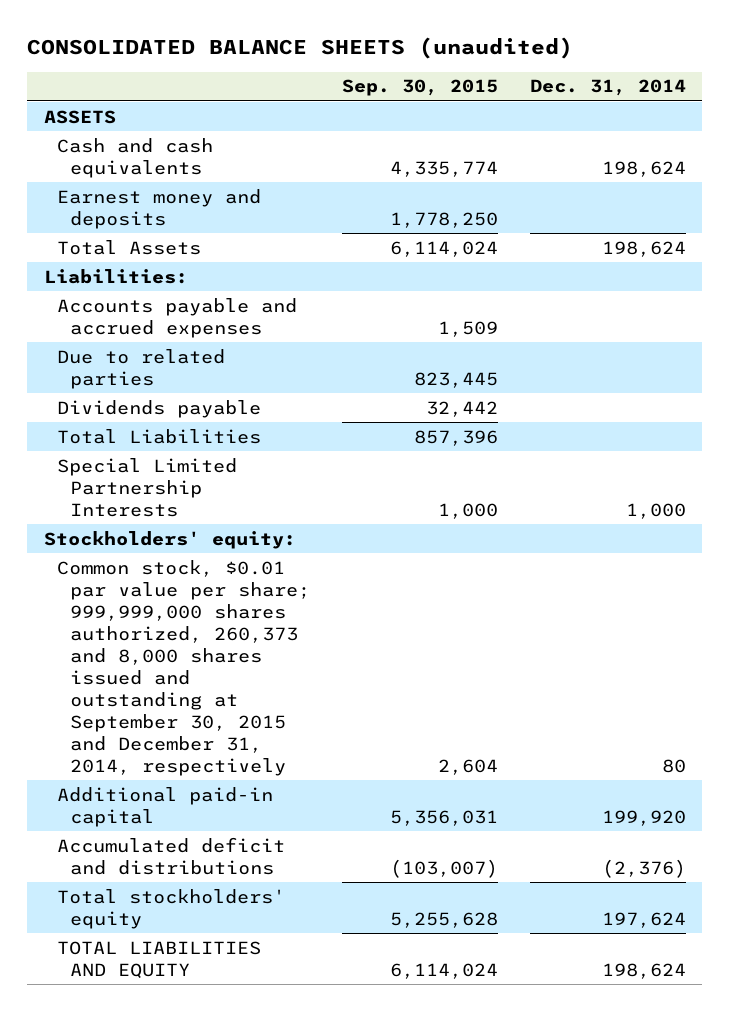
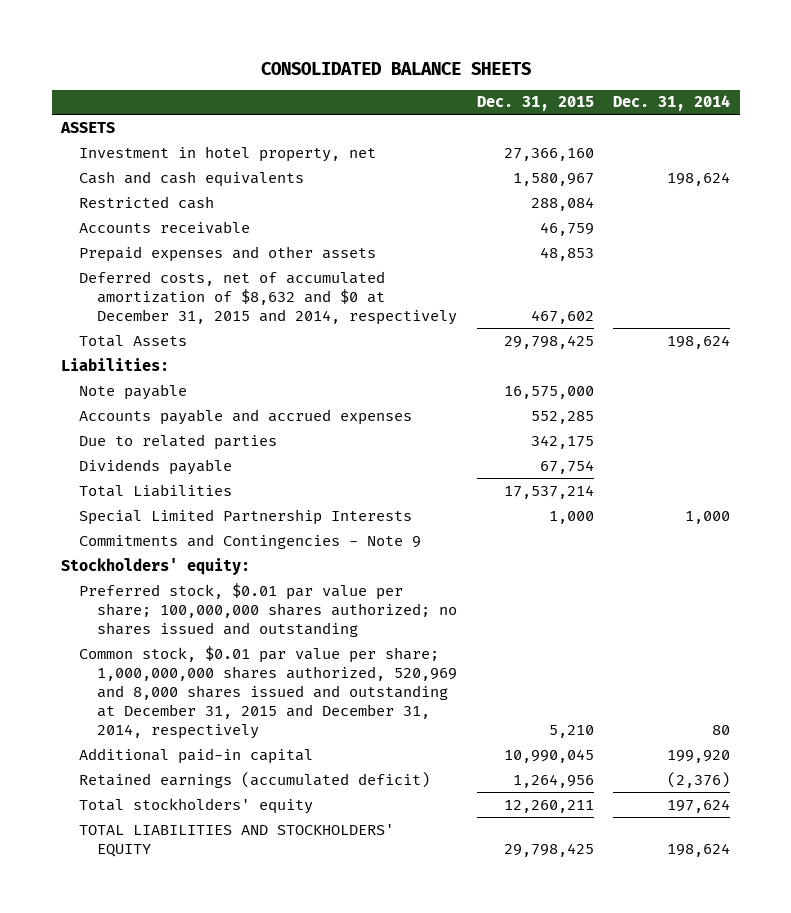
[27,37,574,60] CONSOLIDATED BALANCE SHEETS (unaudited) -> [260,61,531,75] CONSOLIDATED BALANCE SHEETS
[341,79,498,97] Sep. 30, 2015 -> none
none -> [476,96,594,112] Dec. 31, 2015
none -> [79,145,377,162] Investment in hotel property, net
[56,188,261,229] Earnest money and deposits -> none
none -> [79,195,215,209] Restricted cash
none -> [79,220,251,234] Accounts receivable
none -> [79,245,377,262] Prepaid expenses and other assets
none -> [79,270,458,325] Deferred costs, net of accumulated amortization of $8,632 and $0 at December 31, 2015 and 2014, respectively
none -> [79,383,188,400] Note payable
none -> [79,533,422,549] Commitments and Contingencies - Note 9
none -> [79,582,458,637] Preferred stock, $0.01 par value per share; 100,000,000 shares authorized; no shares issued and outstanding
[56,559,310,776] Common stock, $0.01 par value per share; 999,999,000 shares authorized, 260,373 and 8,000 shares issued and outstanding at September 30, 2015 and December 31, 2014, respectively -> [79,645,458,740] Common stock, $0.01 par value per share; 1,000,000,000 shares authorized, 520,969 and 8,000 shares issued and outstanding at December 31, 2015 and December 31, 2014, respectively
[56,836,285,875] Accumulated deficit and distributions -> [79,771,431,788] Retained earnings (accumulated deficit)
[56,940,261,979] TOTAL LIABILITIES AND EQUITY -> [79,823,395,857] TOTAL LIABILITIES AND STOCKHOLDERS' EQUITY

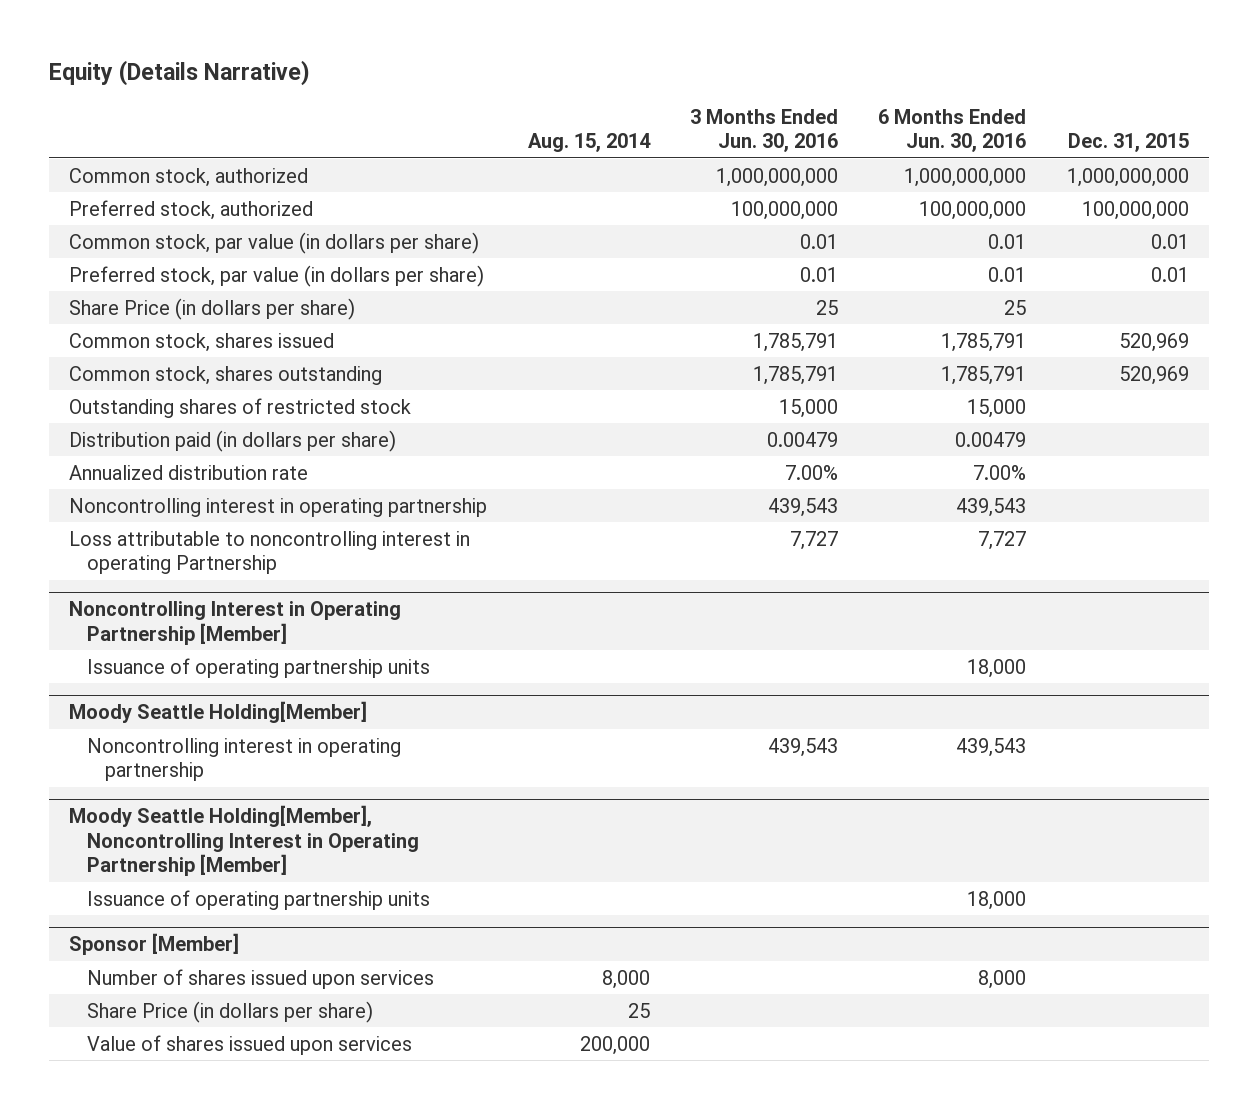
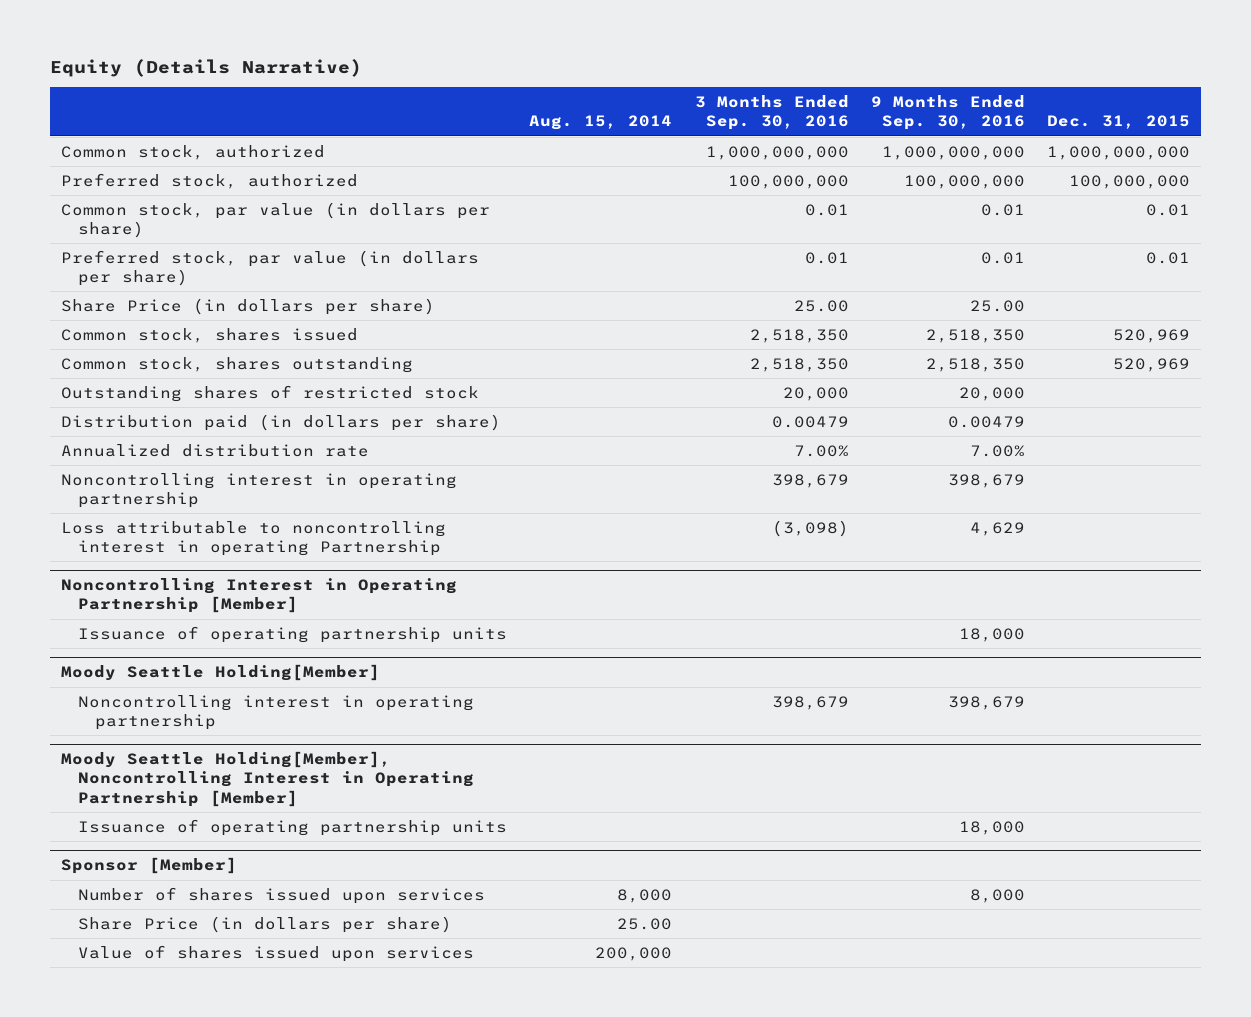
[689,108,838,153] 3 Months Ended Jun. 30, 2016 -> none
[878,108,1027,153] 6 Months Ended Jun. 30, 2016 -> none
none -> [694,95,849,131] 3 Months Ended Sep. 30, 2016
none -> [870,95,1025,131] 9 Months Ended Sep. 30, 2016
[627,1002,650,1018] 25 -> [617,917,673,930] 25.00

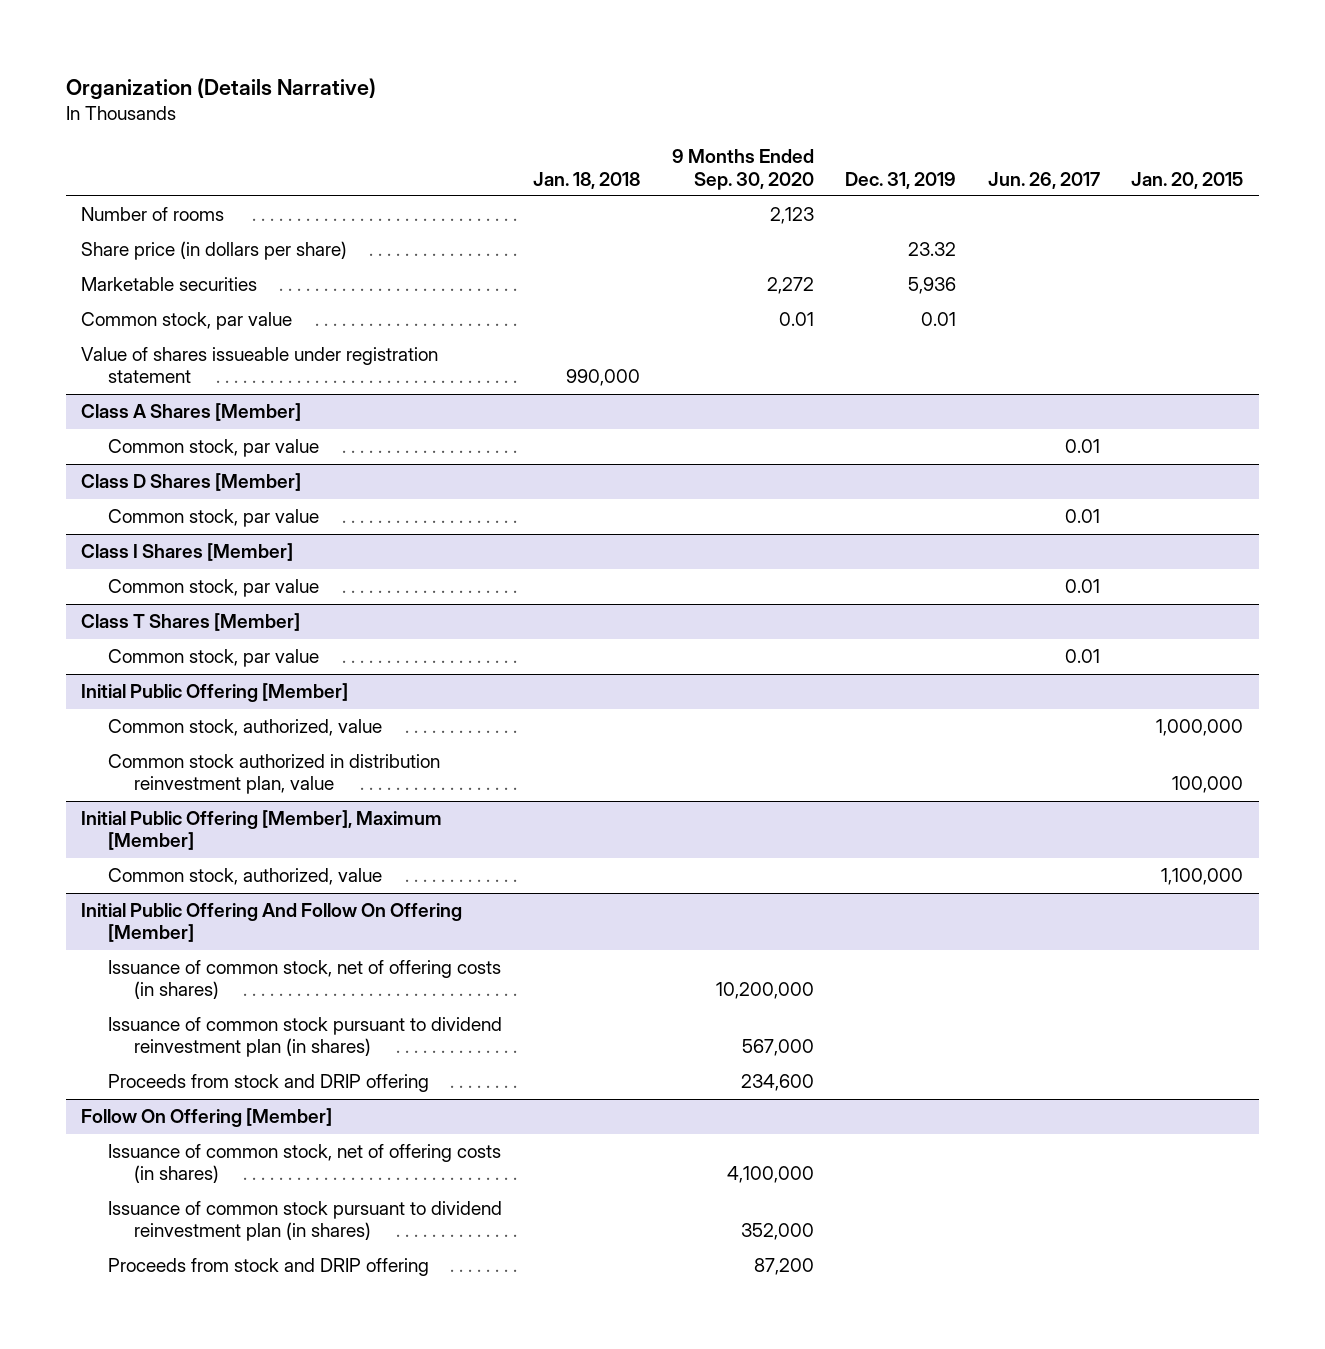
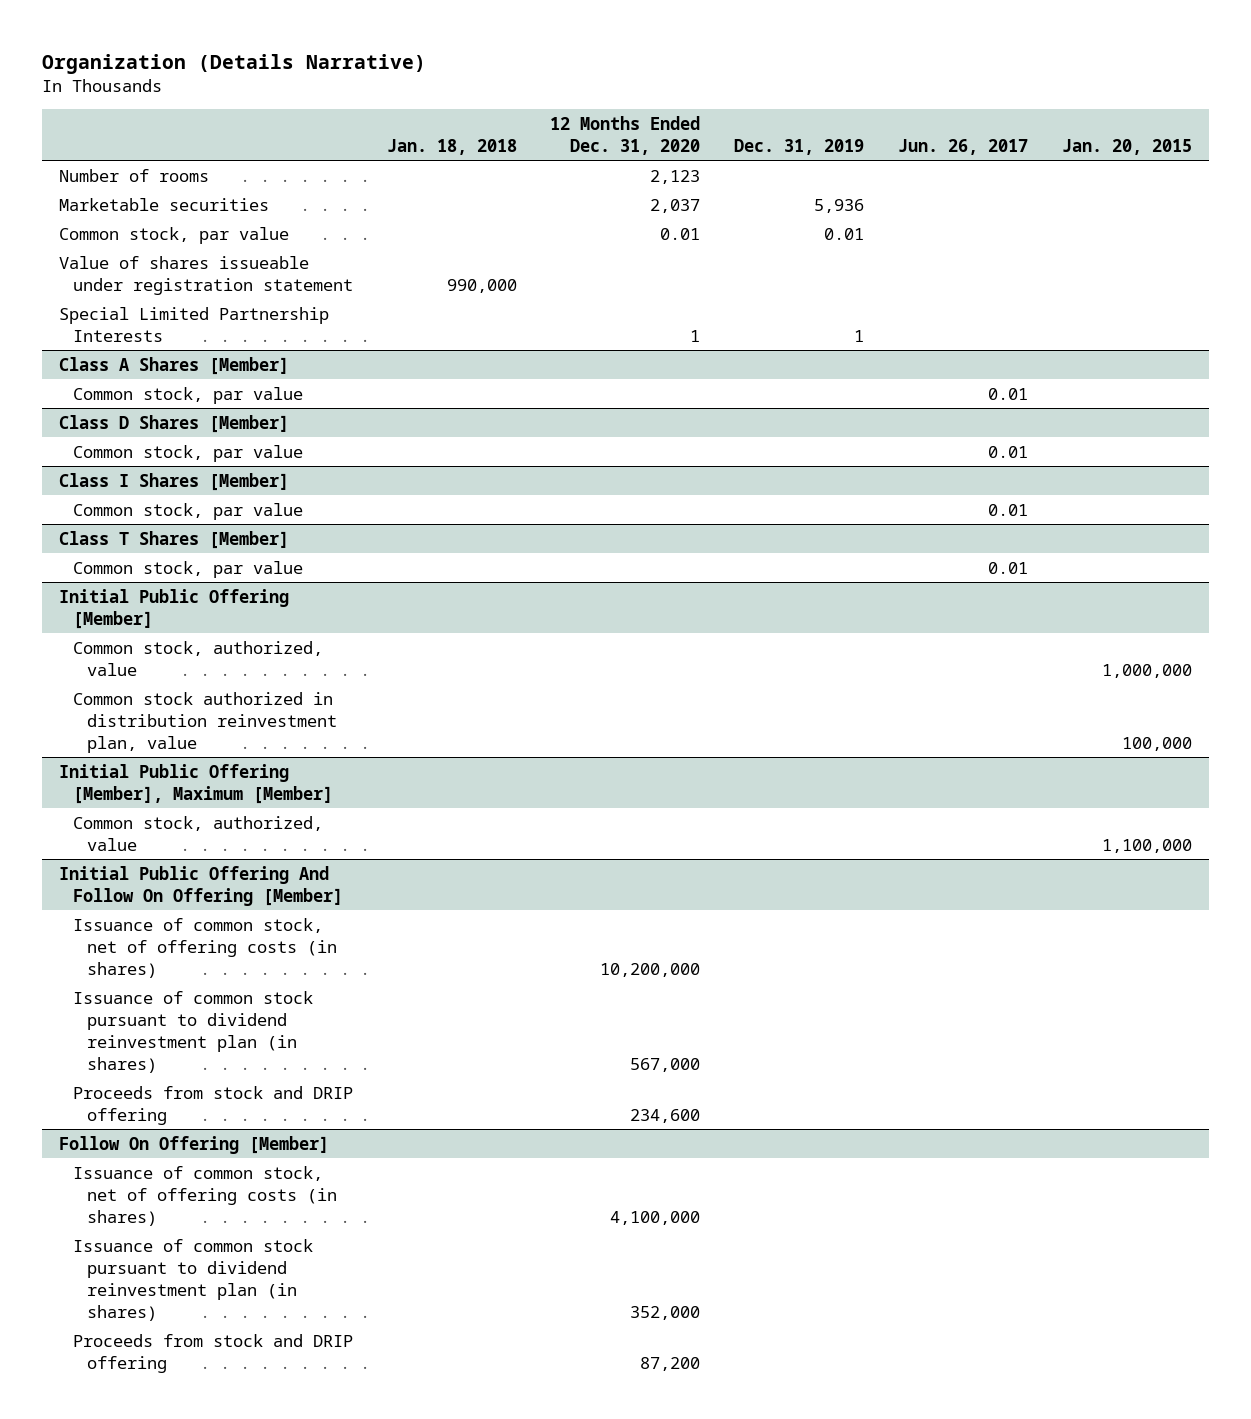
[671,149,814,190] 9 Months Ended Sep. 30, 2020 -> none
none -> [550,115,701,155] 12 Months Ended Dec. 31, 2020
[81,241,348,261] Share price (in dollars per share) -> none
none -> [59,306,330,342] Special Limited Partnership Interests

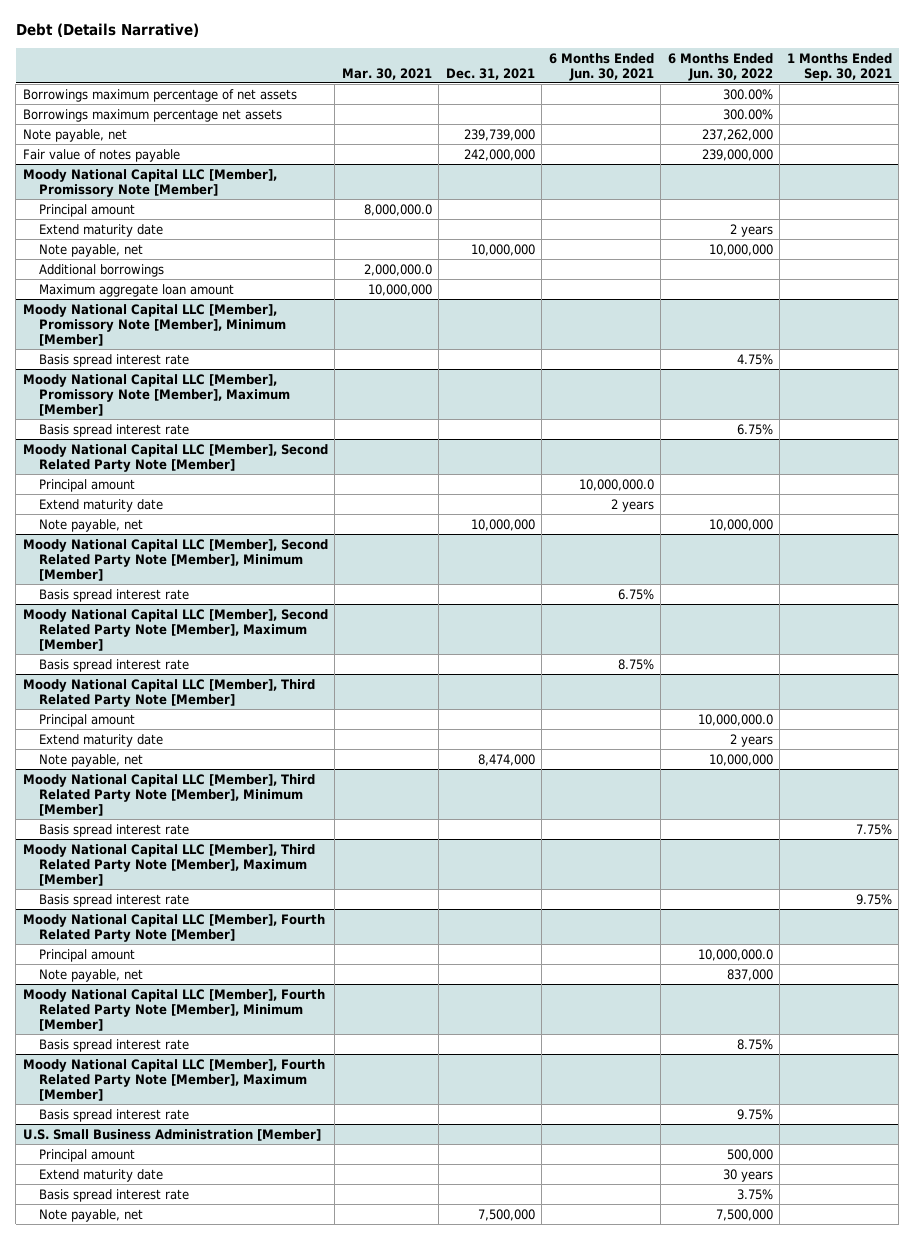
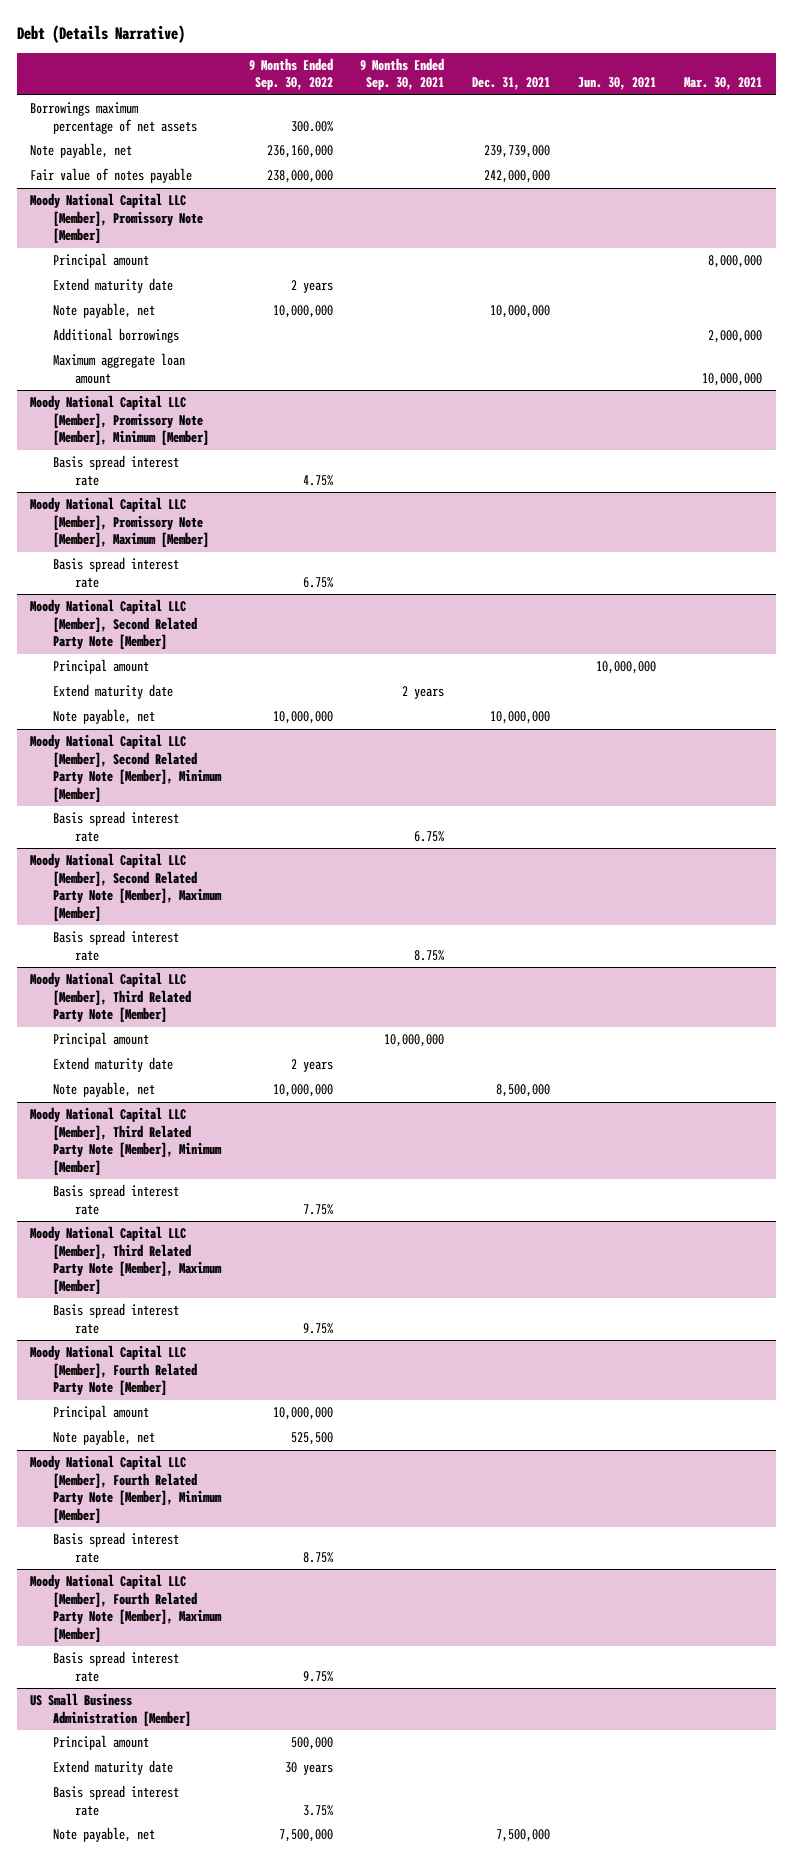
[548,52,654,81] 6 Months Ended Jun. 30, 2021 -> none
[667,52,773,81] 6 Months Ended Jun. 30, 2022 -> none
[786,52,892,81] 1 Months Ended Sep. 30, 2021 -> none
none -> [248,57,333,91] 9 Months Ended Sep. 30, 2022
none -> [360,57,445,91] 9 Months Ended Sep. 30, 2021
none -> [577,77,656,91] Jun. 30, 2021
[22,108,282,122] Borrowings maximum percentage net assets -> none
[363,203,432,216] 8,000,000.0 -> [707,255,762,269] 8,000,000
[363,263,432,276] 2,000,000.0 -> [707,330,762,344] 2,000,000
[477,753,535,766] 8,474,000 -> [496,1084,551,1098] 8,500,000
[22,1128,321,1141] U.S. Small Business Administration [Member] -> [30,1693,191,1726] US Small Business Administration [Member]

